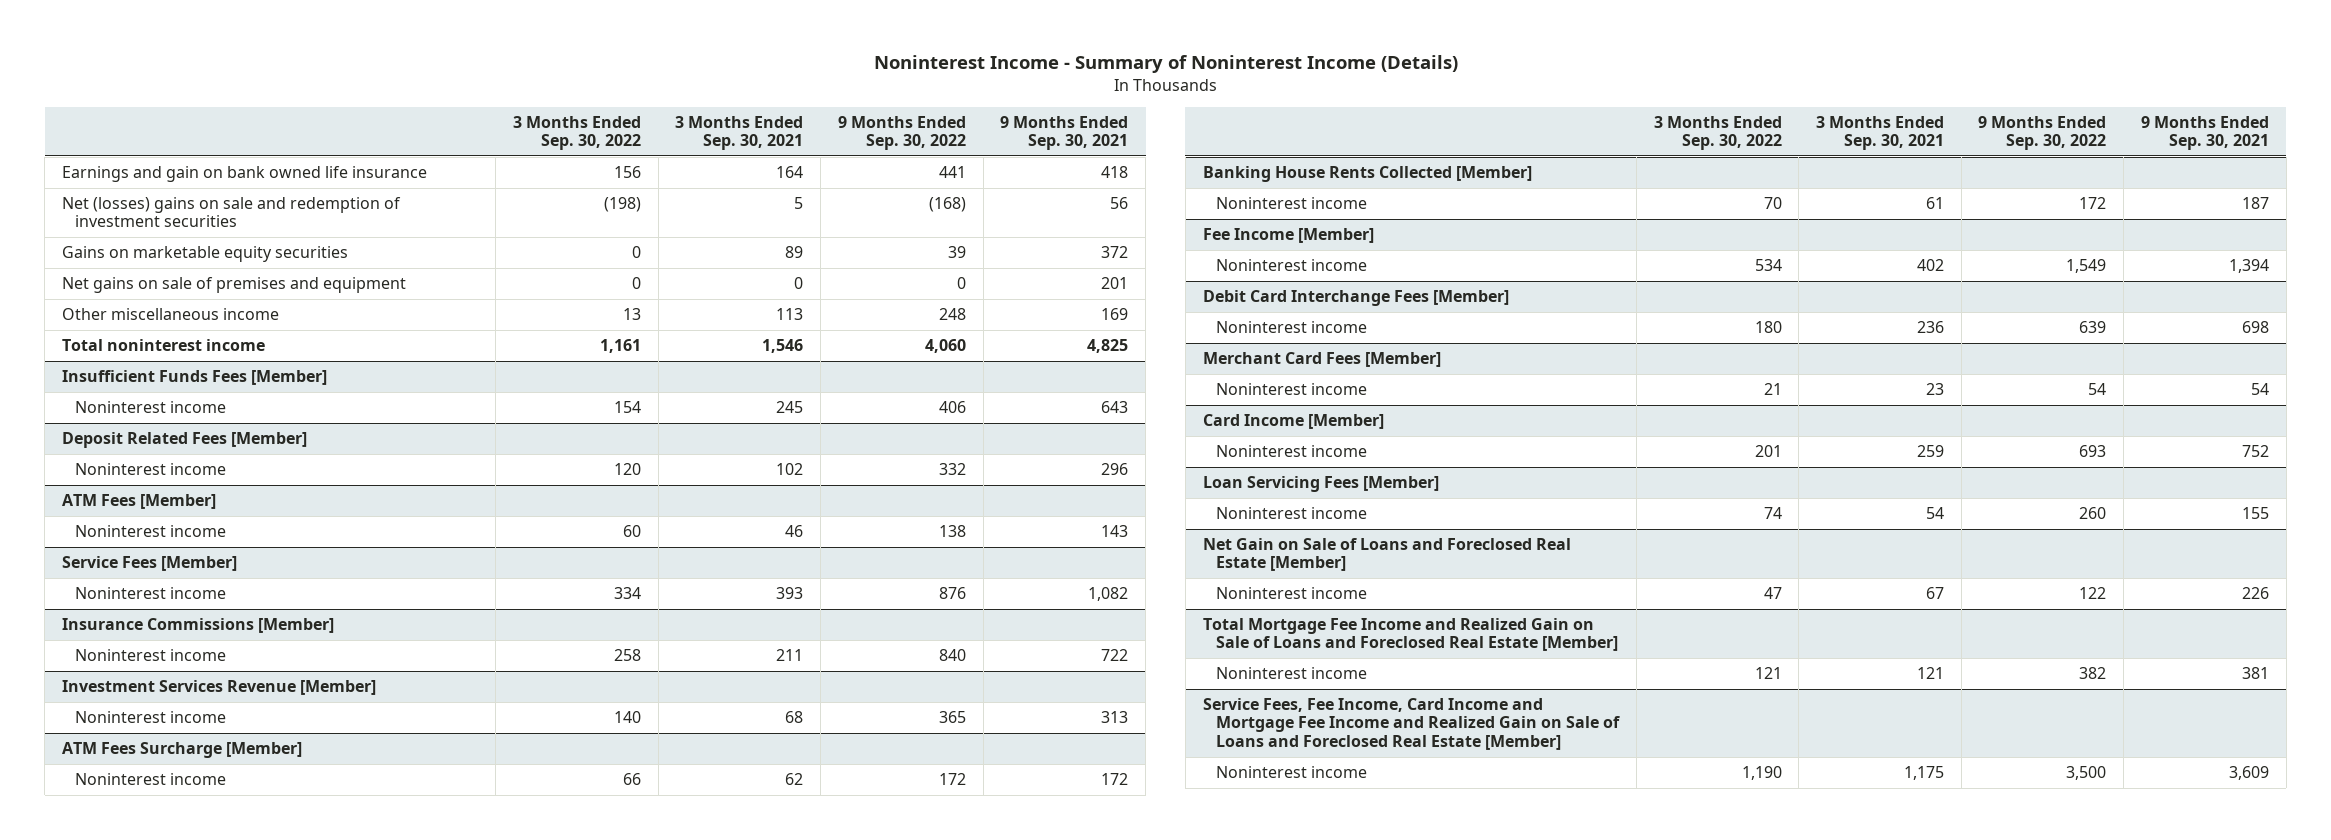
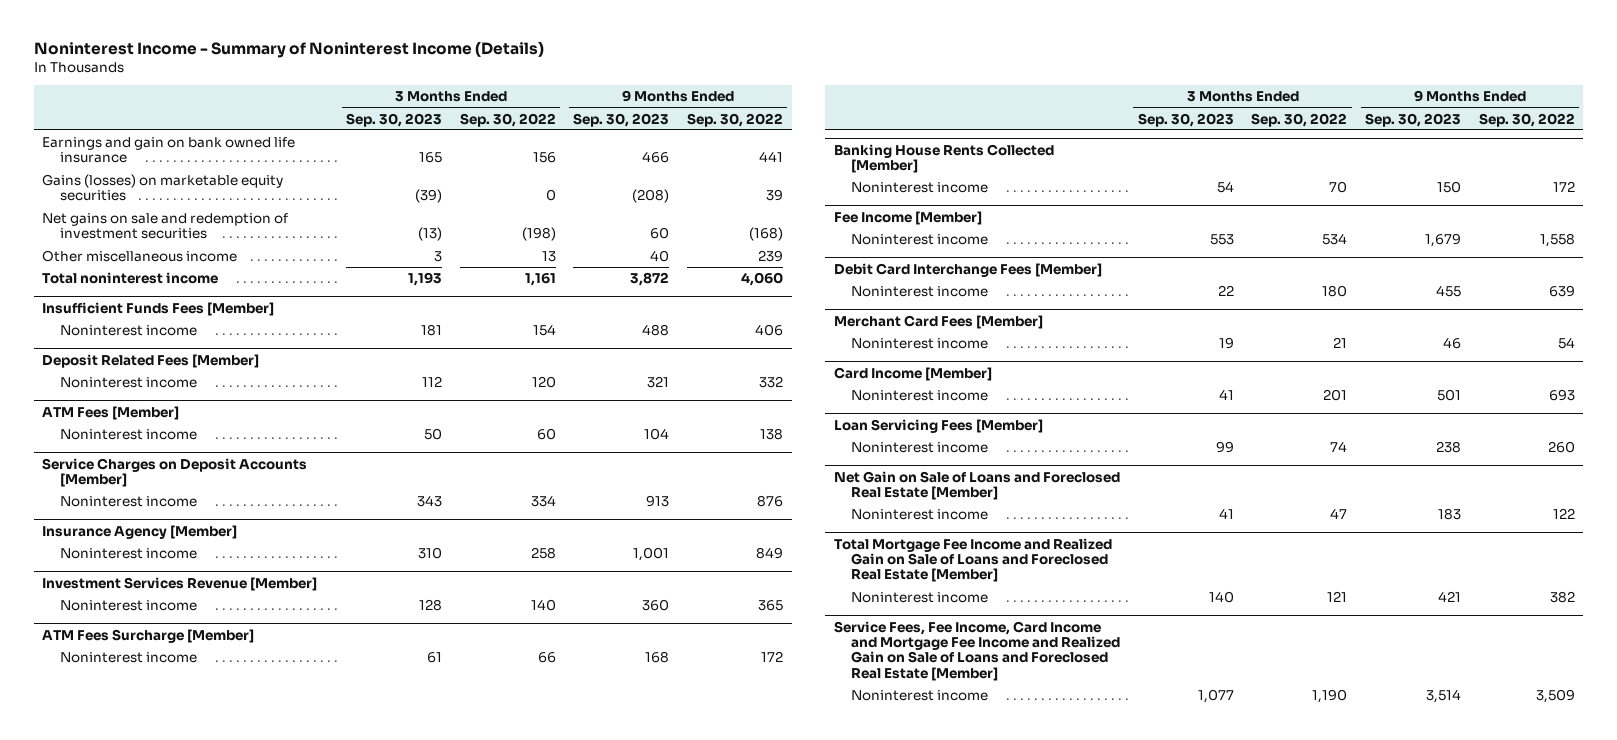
[675,115,804,151] 3 Months Ended Sep. 30, 2021 -> none
[1000,115,1129,151] 9 Months Ended Sep. 30, 2021 -> none
none -> [346,112,443,127] Sep. 30, 2023
none -> [573,112,670,127] Sep. 30, 2023
[62,197,402,228] Net (losses) gains on sale and redemption of investment securities -> none
[62,246,349,263] Gains on marketable equity securities -> [42,173,284,202] Gains (losses) on marketable equity securities
[62,277,407,294] Net gains on sale of premises and equipment -> [42,212,289,240] Net gains on sale and redemption of investment securities
[631,277,641,290] 0 -> [521,227,556,242] (198)
[956,277,966,290] 0 -> [749,227,784,242] (168)
[938,308,966,321] 248 -> [758,249,784,262] 239
[62,556,238,572] Service Fees [Member] -> [42,457,308,488] Service Charges on Deposit Accounts [Member]
[62,618,335,634] Insurance Commissions [Member] -> [42,524,238,539] Insurance Agency [Member]
[938,649,966,662] 840 -> [756,546,784,559] 849
[2066,259,2107,274] 1,549 -> [1539,232,1575,247] 1,558
[2066,766,2107,781] 3,500 -> [1535,688,1575,703] 3,509

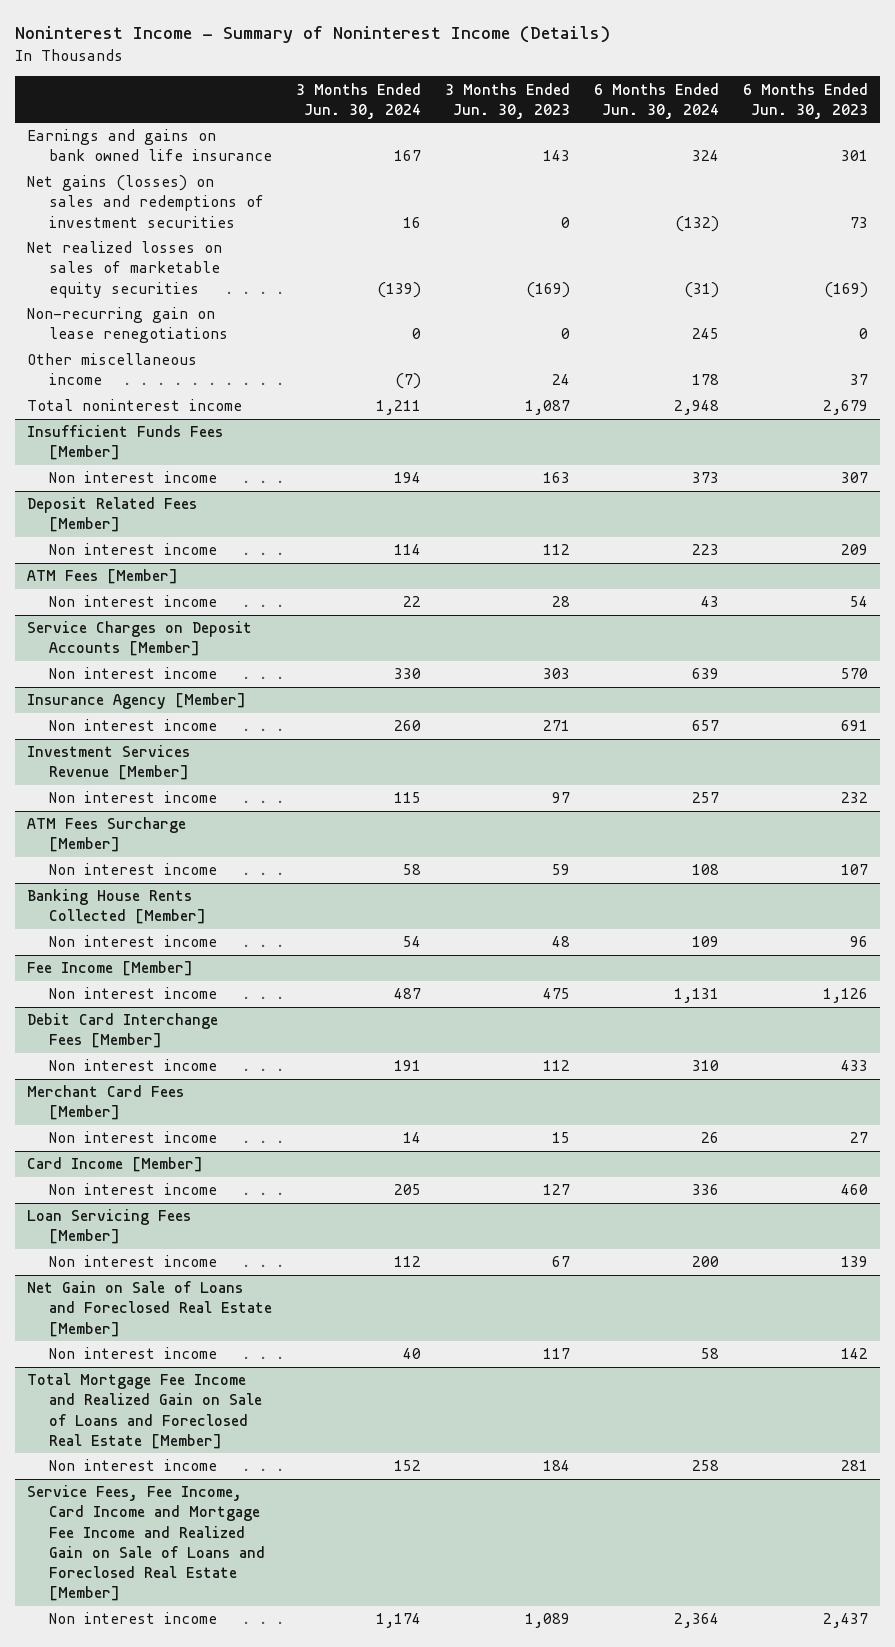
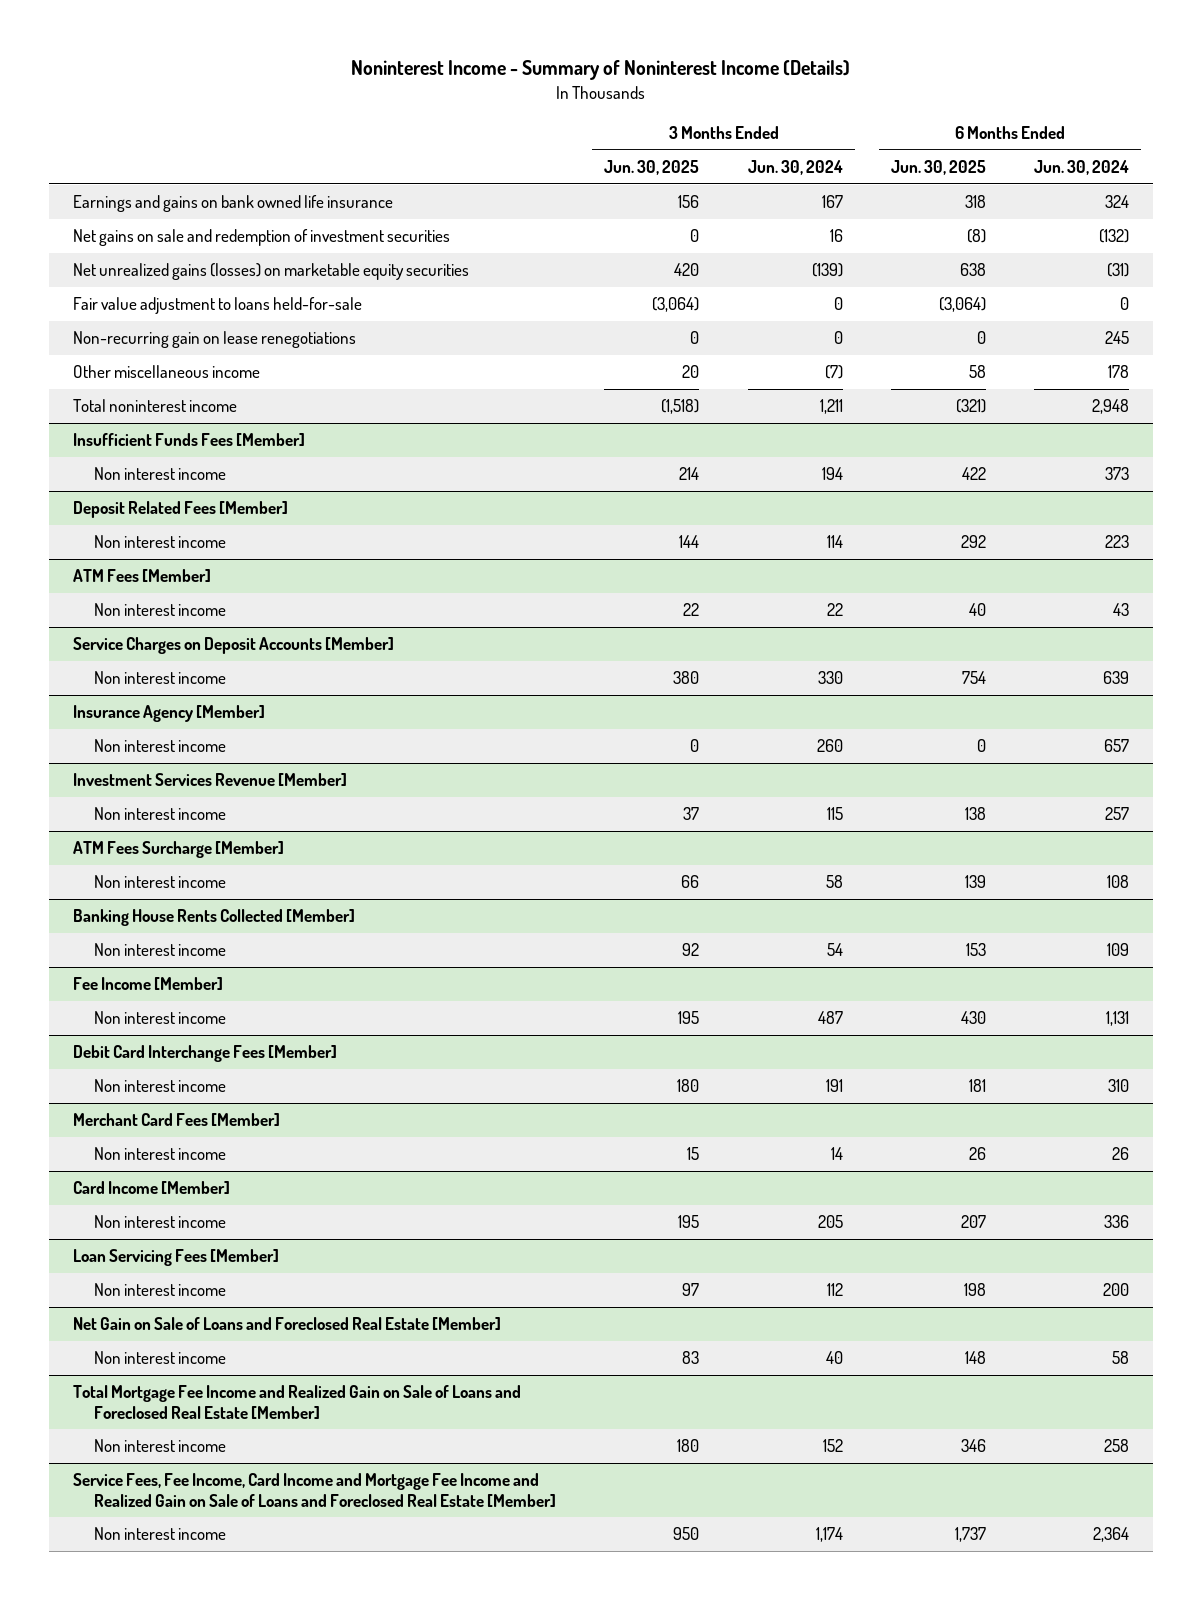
[444,82,570,119] 3 Months Ended Jun. 30, 2023 -> none
[742,82,868,119] 6 Months Ended Jun. 30, 2023 -> none
none -> [604,159,700,175] Jun. 30, 2025
none -> [890,159,986,175] Jun. 30, 2025
[27,175,264,228] Net gains (losses) on sales and redemptions of investment securities -> [72,229,450,247] Net gains on sale and redemption of investment securities
[27,241,223,298] Net realized losses on sales of marketable equity securities -> [72,263,469,281] Net unrealized gains (losses) on marketable equity securities
none -> [72,297,362,315] Fair value adjustment to loans held-for-sale

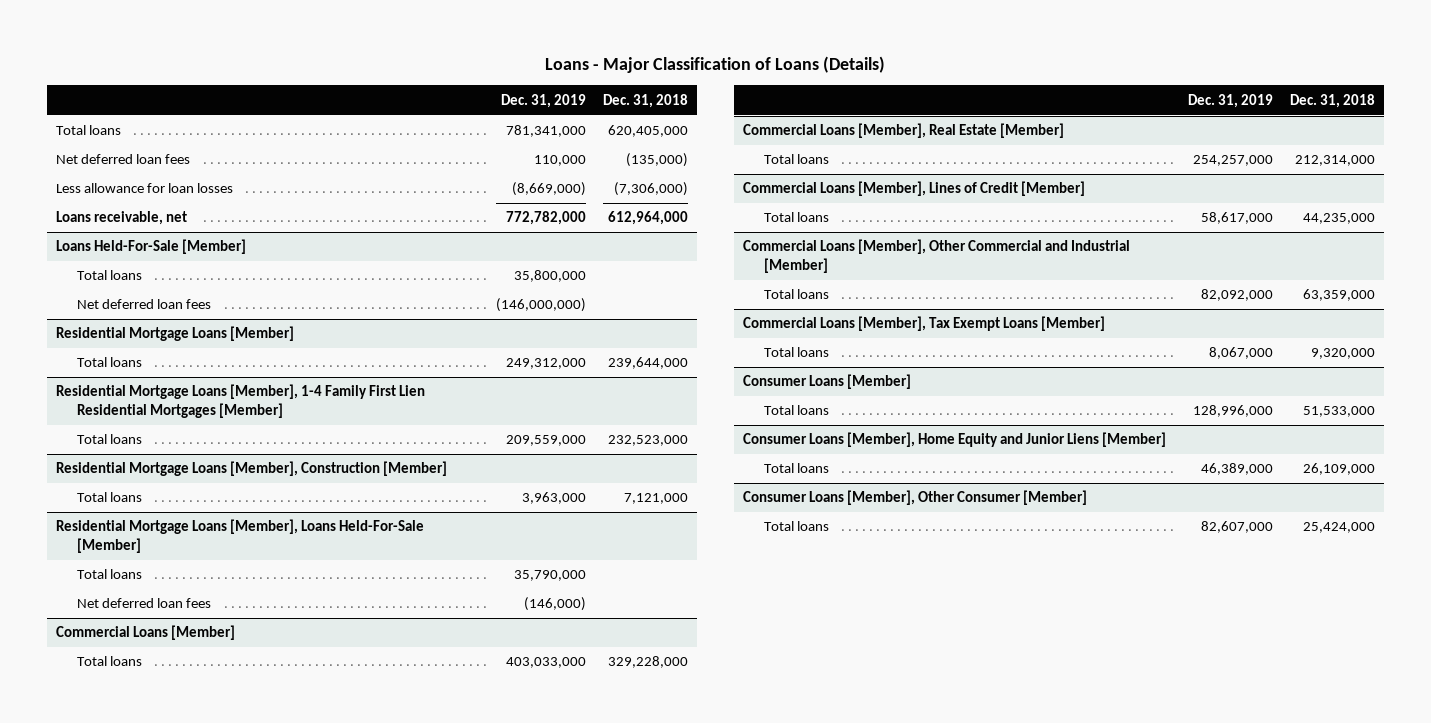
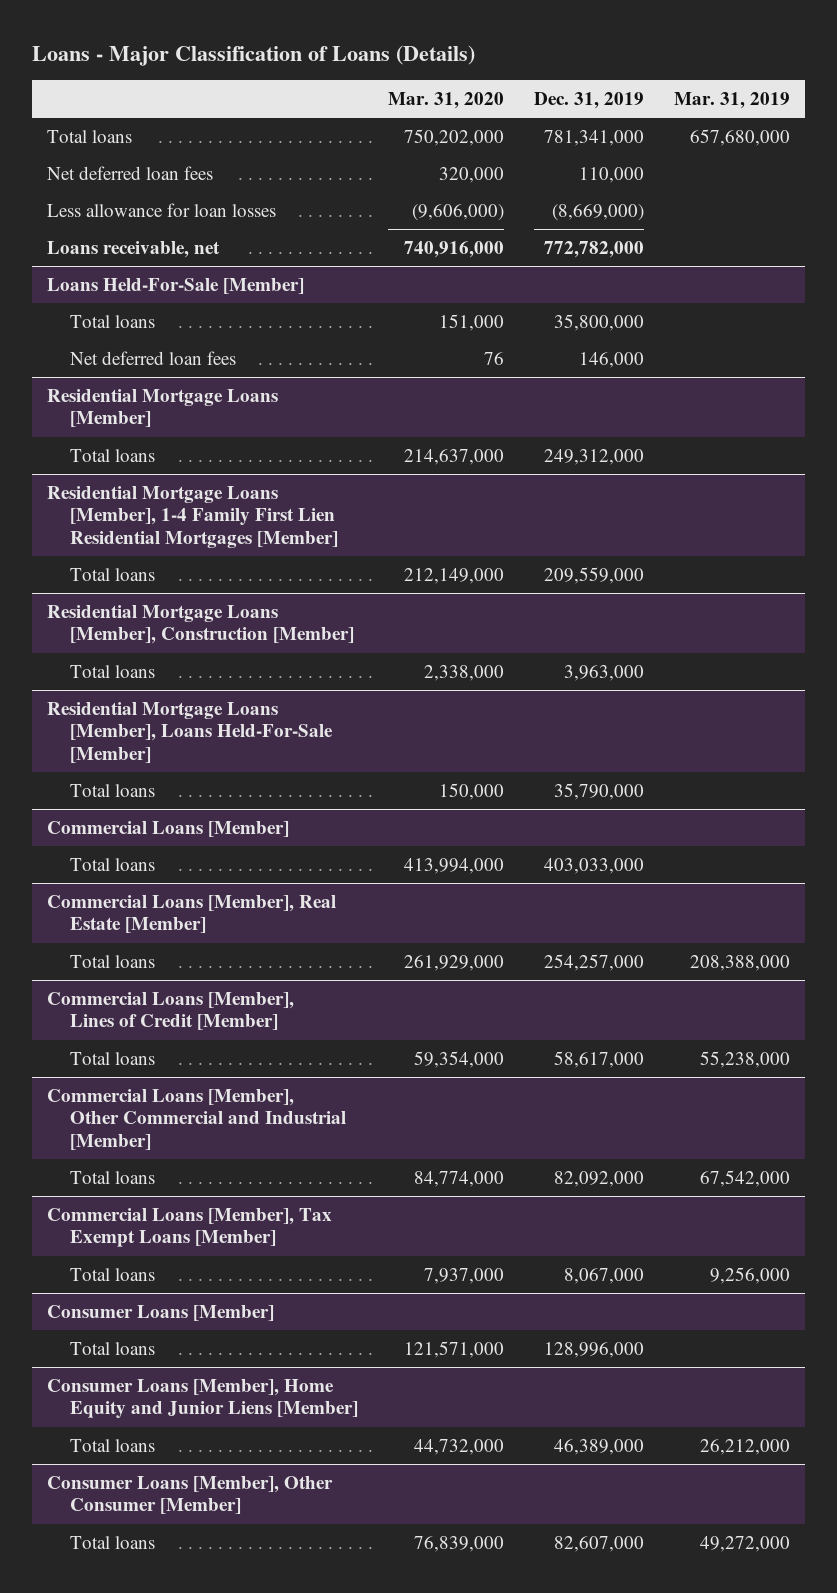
[603,93,689,108] Dec. 31, 2018 -> none
none -> [388,91,505,109] Mar. 31, 2020
none -> [673,91,790,109] Mar. 31, 2019
[495,298,586,313] (146,000,000) -> [579,351,645,368] 146,000
[77,598,212,609] Net deferred loan fees -> none

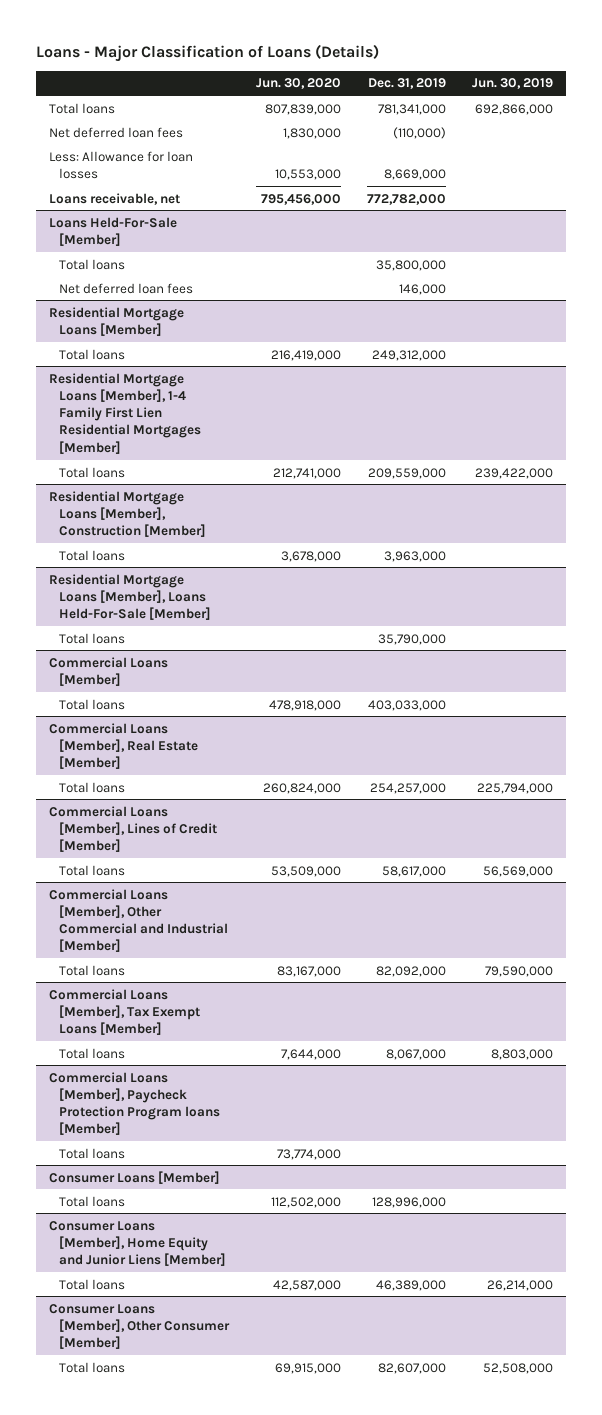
[388,91,505,109] Mar. 31, 2020 -> none
[673,91,790,109] Mar. 31, 2019 -> none
none -> [255,78,341,90] Jun. 30, 2020
none -> [472,78,554,90] Jun. 30, 2019
[579,166,645,183] 110,000 -> [392,126,446,139] (110,000)
[46,202,276,217] Less allowance for loan losses -> [49,150,194,179] Less: Allowance for loan losses
[552,203,645,221] (8,669,000) -> [383,168,446,180] 8,669,000
none -> [49,1071,221,1136] Commercial Loans [Member], Paycheck Protection Program loans [Member]
none -> [59,1147,126,1159] Total loans

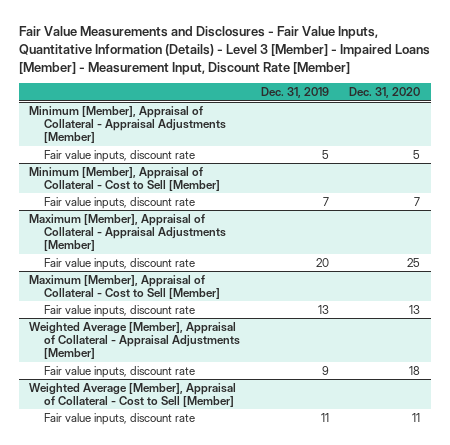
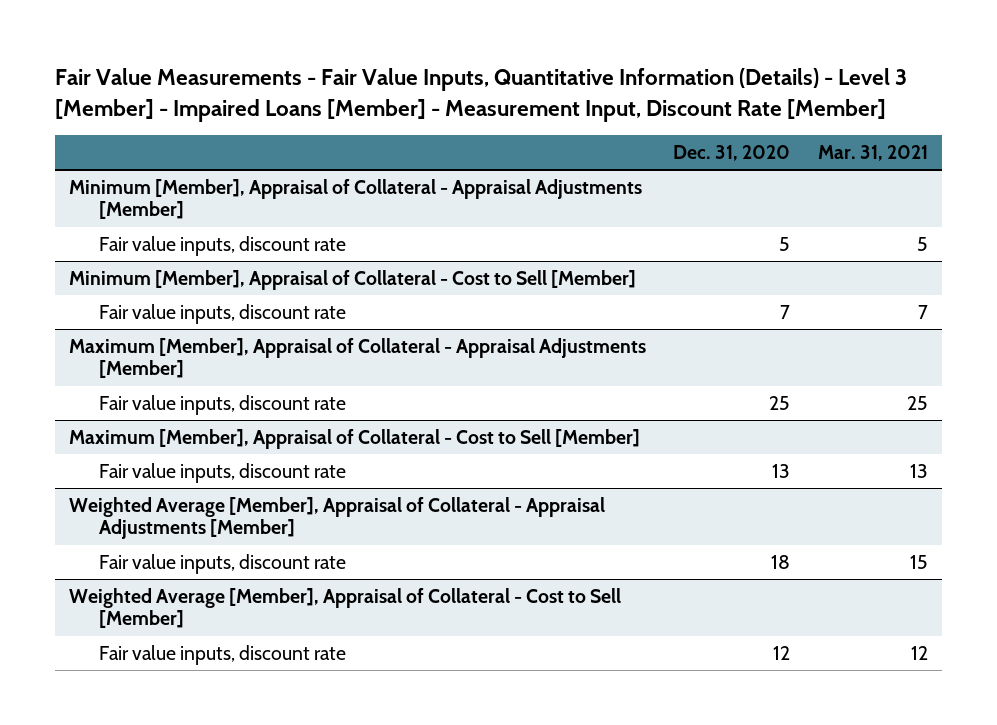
[18,26,430,75] Fair Value Measurements and Disclosures - Fair Value Inputs, Quantitative Information (Details) - Level 3 [Member] - Impaired Loans [Member] - Measurement Input, Discount Rate [Member] -> [54,68,907,122] Fair Value Measurements - Fair Value Inputs, Quantitative Information (Details) - Level 3 [Member] - Impaired Loans [Member] - Measurement Input, Discount Rate [Member]
[260,87,329,99] Dec. 31, 2019 -> none
none -> [818,144,929,161] Mar. 31, 2021
[412,412,421,422] 11 -> [773,645,791,660] 12

